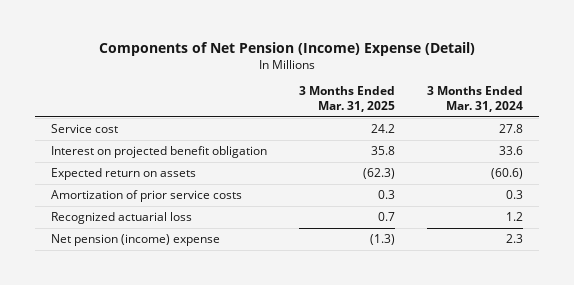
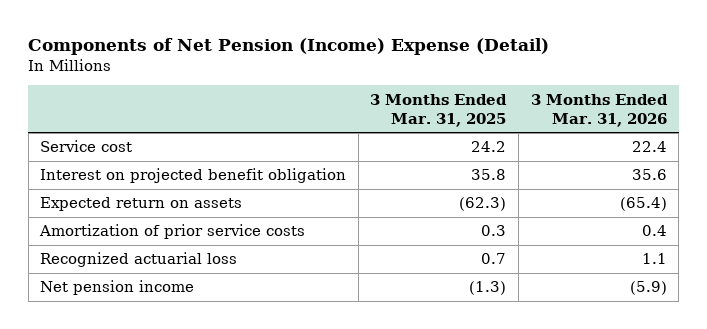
[426,86,523,113] 3 Months Ended Mar. 31, 2024 -> none
none -> [530,93,668,127] 3 Months Ended Mar. 31, 2026
[50,233,220,246] Net pension (income) expense -> [40,280,195,296] Net pension income

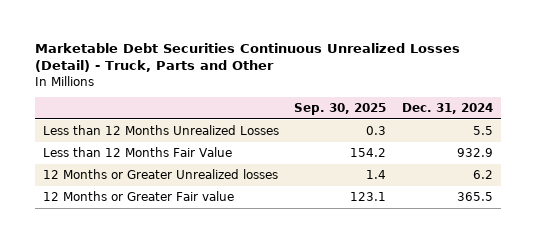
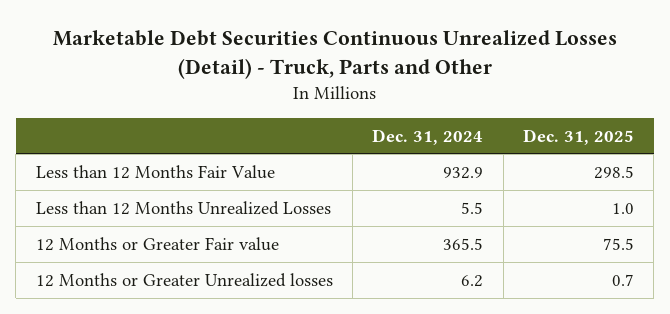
[294,102,387,115] Sep. 30, 2025 -> none
none -> [522,128,634,145] Dec. 31, 2025
[42,125,279,136] Less than 12 Months Unrealized Losses -> [35,200,331,215] Less than 12 Months Unrealized Losses
[42,169,278,180] 12 Months or Greater Unrealized losses -> [35,272,333,287] 12 Months or Greater Unrealized losses

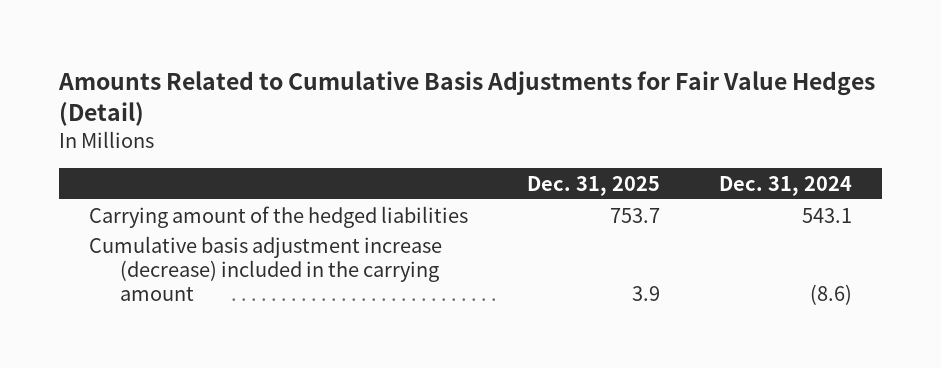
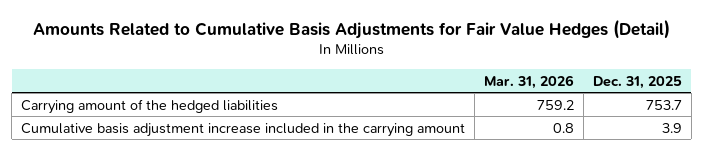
[719,175,853,196] Dec. 31, 2024 -> none
none -> [484,74,575,89] Mar. 31, 2026
[88,235,442,301] Cumulative basis adjustment increase (decrease) included in the carrying amount -> [21,122,466,137] Cumulative basis adjustment increase included in the carrying amount

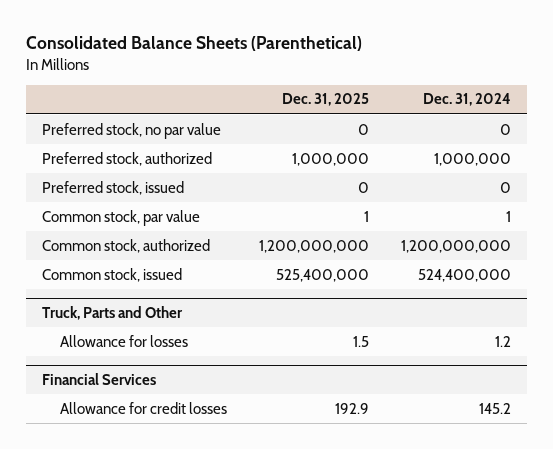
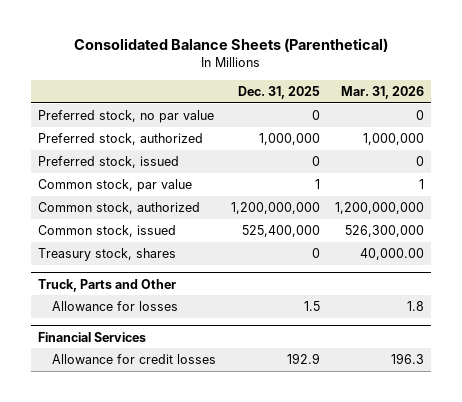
[423,93,512,107] Dec. 31, 2024 -> none
none -> [340,85,424,99] Mar. 31, 2026
none -> [37,248,176,262] Treasury stock, shares

